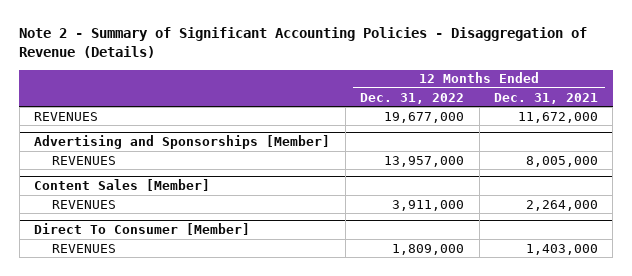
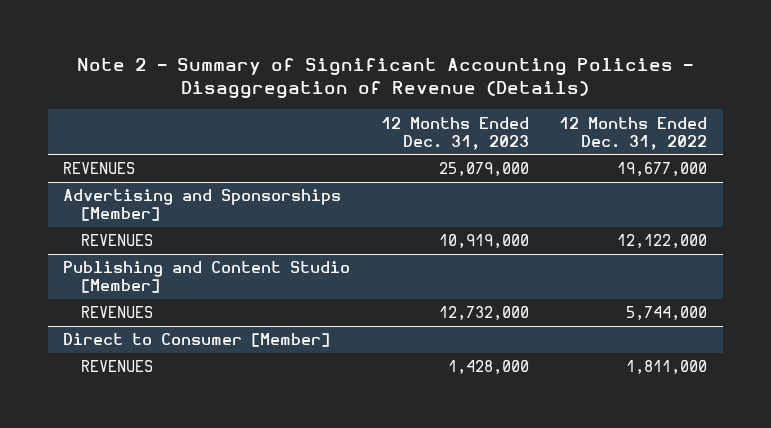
[493,92,598,104] Dec. 31, 2021 -> none
none -> [380,116,529,150] 12 Months Ended Dec. 31, 2023
[34,179,211,192] Content Sales [Member] -> none
[384,155,465,167] 13,957,000 -> [617,234,708,250] 12,122,000
none -> [63,261,351,294] Publishing and Content Studio [Member]
[392,199,465,211] 3,911,000 -> [626,306,708,322] 5,744,000
[34,223,251,236] Direct To Consumer [Member] -> [63,333,331,348] Direct to Consumer [Member]
[392,243,465,255] 1,809,000 -> [626,360,708,376] 1,811,000

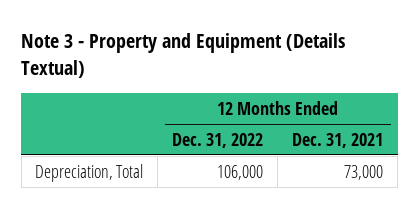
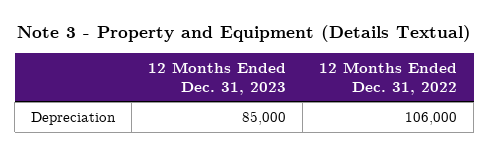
[292,132,384,148] Dec. 31, 2021 -> none
none -> [148,61,287,95] 12 Months Ended Dec. 31, 2023
[35,163,144,182] Depreciation, Total -> [31,111,117,125] Depreciation

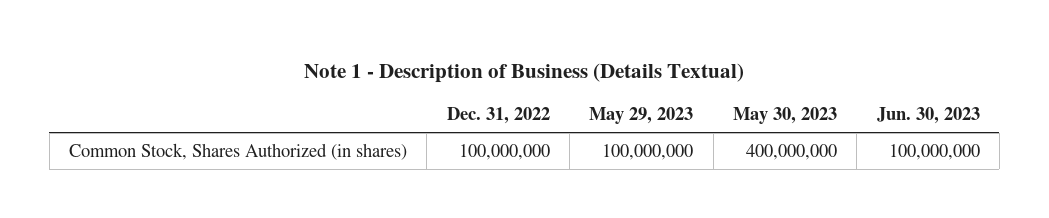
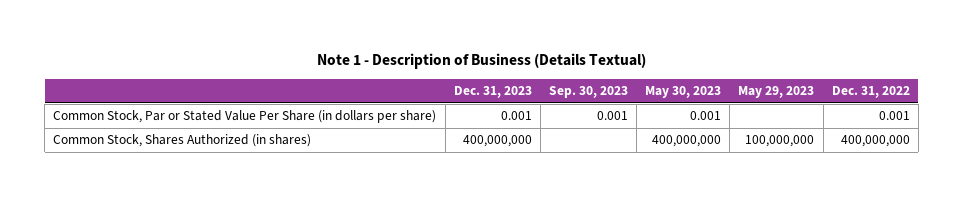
[876,107,980,125] Jun. 30, 2023 -> none
none -> [453,86,532,99] Dec. 31, 2023
none -> [548,86,628,99] Sep. 30, 2023
none -> [53,110,437,124] Common Stock, Par or Stated Value Per Share (in dollars per share)
[458,144,550,161] 100,000,000 -> [840,135,910,148] 400,000,000

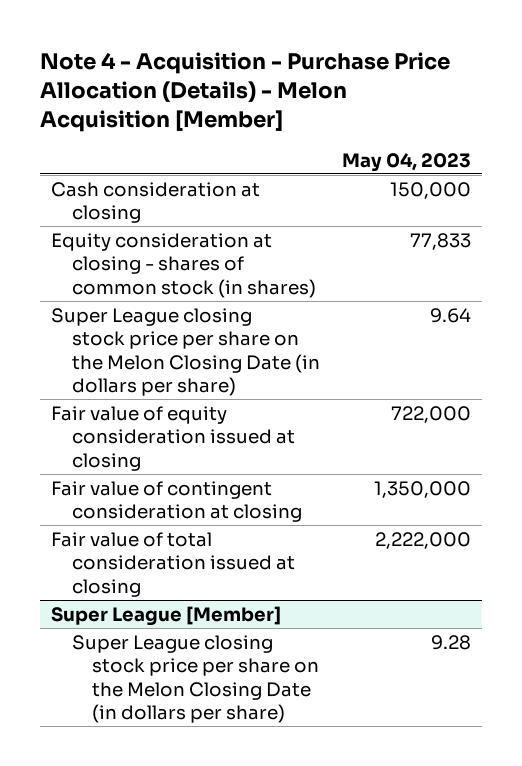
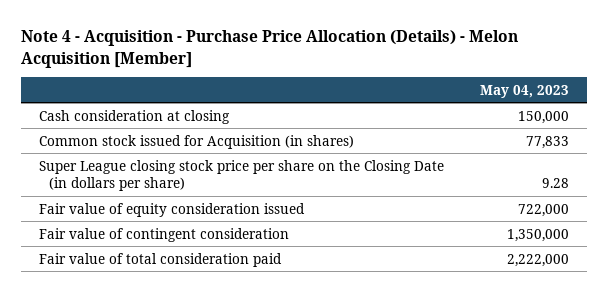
[51,605,282,626] Super League [Member] -> none
[71,634,319,723] Super League closing stock price per share on the Melon Closing Date (in dollars per share) -> none
[51,232,316,298] Equity consideration at closing - shares of common stock (in shares) -> [39,134,355,149] Common stock issued for Acquisition (in shares)
[51,307,320,396] Super League closing stock price per share on the Melon Closing Date (in dollars per share) -> [39,159,445,191] Super League closing stock price per share on the Closing Date (in dollars per share)
[429,307,471,323] 9.64 -> [541,177,569,188] 9.28
[51,405,295,471] Fair value of equity consideration issued at closing -> [39,202,306,217] Fair value of equity consideration issued
[51,480,302,523] Fair value of contingent consideration at closing -> [39,227,290,242] Fair value of contingent consideration
[51,531,295,597] Fair value of total consideration issued at closing -> [39,252,283,267] Fair value of total consideration paid

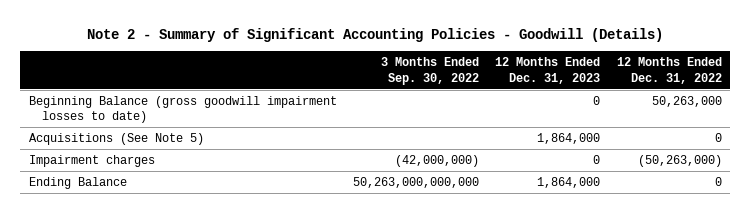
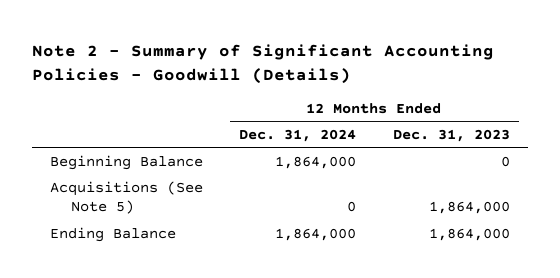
[381,57,480,85] 3 Months Ended Sep. 30, 2022 -> none
[616,57,722,84] 12 Months Ended Dec. 31, 2022 -> none
none -> [239,128,357,142] Dec. 31, 2024
[28,95,337,124] Beginning Balance (gross goodwill impairment losses to date) -> [50,154,204,170] Beginning Balance
[28,154,155,167] Impairment charges -> none

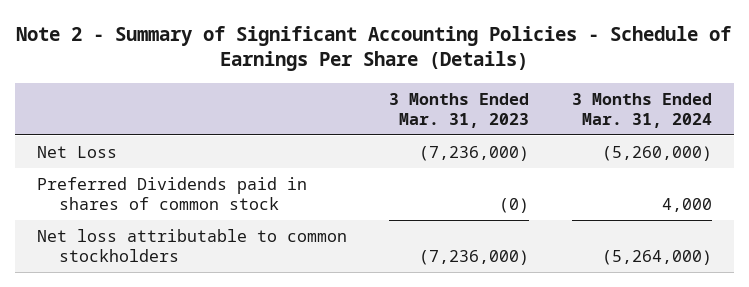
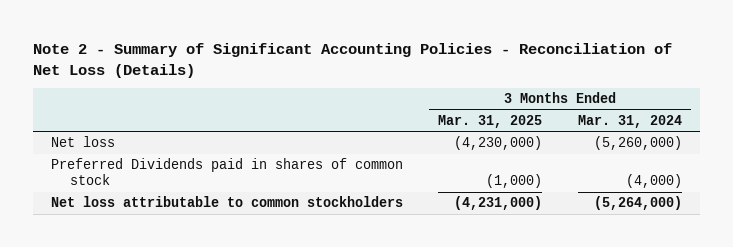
[16,25,733,72] Note 2 - Summary of Significant Accounting Policies - Schedule of Earnings Per Share (Details) -> [33,42,673,78] Note 2 - Summary of Significant Accounting Policies - Reconciliation of Net Loss (Details)
[389,92,530,128] 3 Months Ended Mar. 31, 2023 -> none
none -> [438,115,543,129] Mar. 31, 2025
[36,145,117,158] Net Loss -> [50,136,115,148] Net loss
[662,197,713,212] 4,000 -> [625,174,682,189] (4,000)

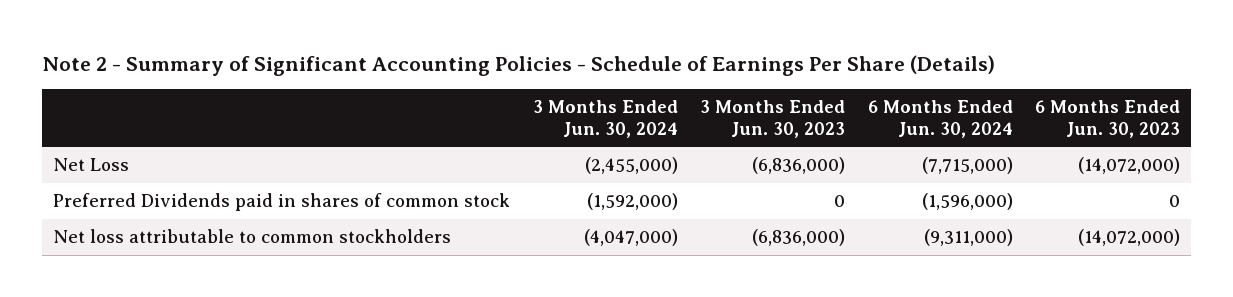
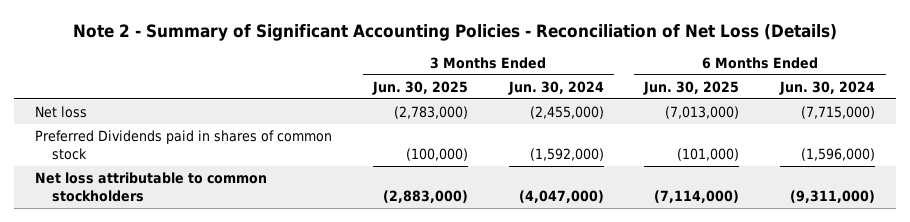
[42,54,996,76] Note 2 - Summary of Significant Accounting Policies - Schedule of Earnings Per Share (Details) -> [73,23,838,41] Note 2 - Summary of Significant Accounting Policies - Reconciliation of Net Loss (Details)
[700,100,846,138] 3 Months Ended Jun. 30, 2023 -> none
[1034,100,1180,138] 6 Months Ended Jun. 30, 2023 -> none
none -> [371,81,468,96] Jun. 30, 2025
none -> [643,81,740,96] Jun. 30, 2025
[53,158,130,172] Net Loss -> [34,106,87,119] Net loss

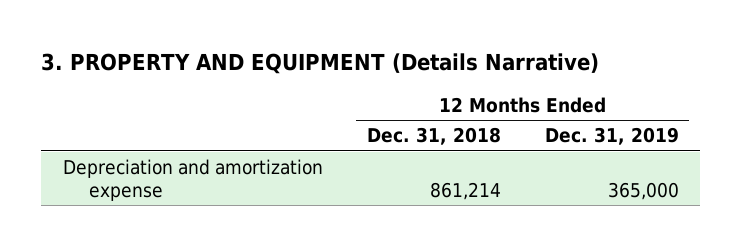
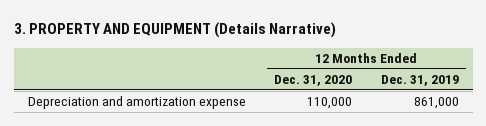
[366,127,501,146] Dec. 31, 2018 -> none
none -> [274,74,353,86] Dec. 31, 2020
[607,181,679,200] 365,000 -> [413,97,459,110] 861,000

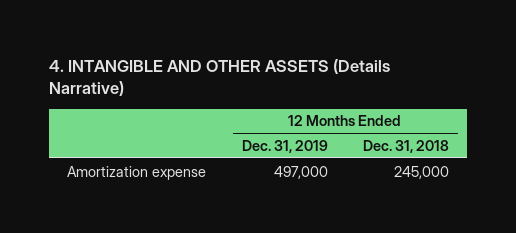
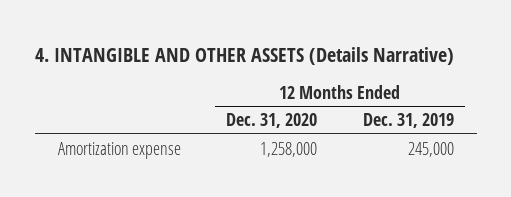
[363,139,450,153] Dec. 31, 2018 -> none
none -> [226,113,318,129] Dec. 31, 2020
[273,165,328,179] 497,000 -> [407,141,454,157] 245,000

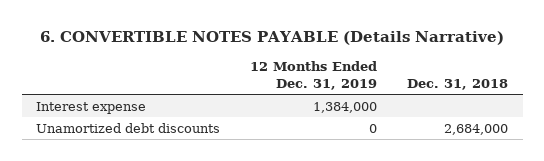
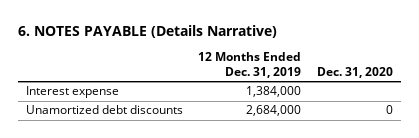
[40,30,505,45] 6. CONVERTIBLE NOTES PAYABLE (Details Narrative) -> [17,24,277,38] 6. NOTES PAYABLE (Details Narrative)
[406,78,508,90] Dec. 31, 2018 -> none
none -> [317,66,394,78] Dec. 31, 2020
[369,123,378,133] 0 -> [246,105,302,117] 2,684,000

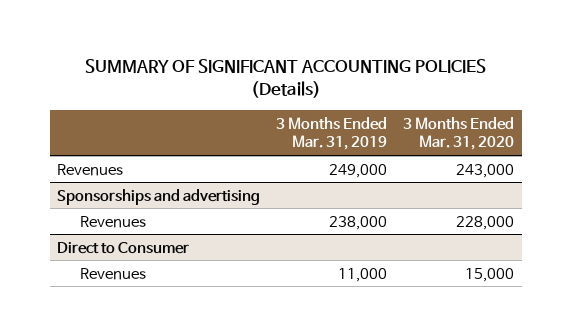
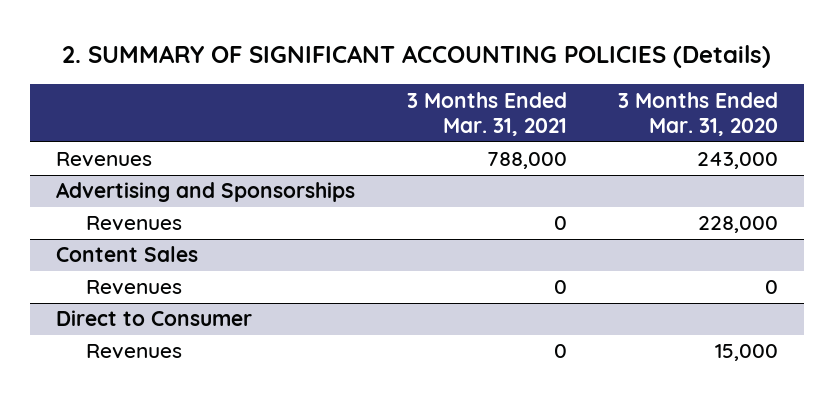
[84,59,486,99] SUMMARY OF SIGNIFICANT ACCOUNTING POLICIES (Details) -> [62,45,772,69] 2. SUMMARY OF SIGNIFICANT ACCOUNTING POLICIES (Details)
[276,116,388,151] 3 Months Ended Mar. 31, 2019 -> none
none -> [406,91,567,137] 3 Months Ended Mar. 31, 2021
[57,188,261,205] Sponsorships and advertising -> [56,182,356,203] Advertising and Sponsorships
none -> [56,246,199,263] Content Sales
none -> [85,280,182,296] Revenues

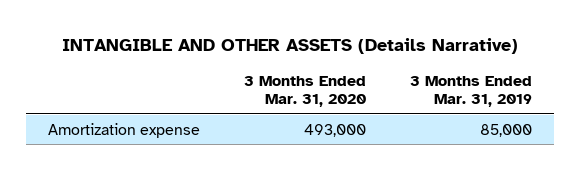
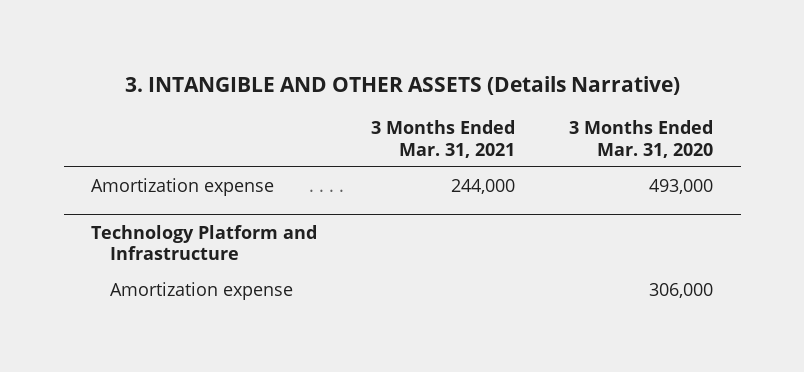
[62,37,519,54] INTANGIBLE AND OTHER ASSETS (Details Narrative) -> [125,75,681,95] 3. INTANGIBLE AND OTHER ASSETS (Details Narrative)
[409,75,532,108] 3 Months Ended Mar. 31, 2019 -> none
none -> [371,120,516,158] 3 Months Ended Mar. 31, 2021
none -> [90,224,317,261] Technology Platform and Infrastructure
none -> [110,282,294,301] Amortization expense

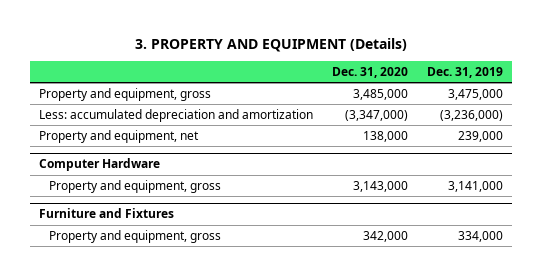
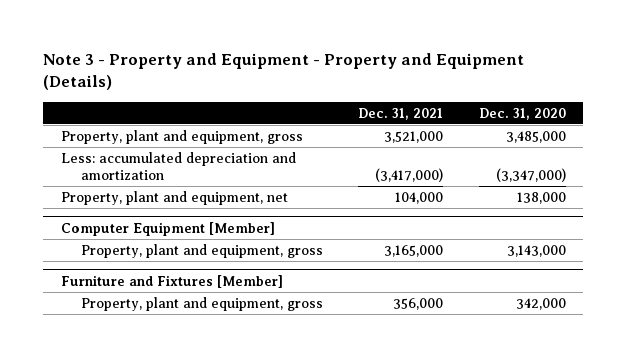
[135,37,408,52] 3. PROPERTY AND EQUIPMENT (Details) -> [43,53,525,91] Note 3 - Property and Equipment - Property and Equipment (Details)
[426,66,503,78] Dec. 31, 2019 -> none
none -> [358,107,444,120] Dec. 31, 2021
[39,88,212,102] Property and equipment, gross -> [61,129,304,144] Property, plant and equipment, gross
[39,130,200,144] Property and equipment, net -> [61,190,289,205] Property, plant and equipment, net
[39,158,161,172] Computer Hardware -> [61,221,276,236] Computer Equipment [Member]
[49,180,222,194] Property and equipment, gross -> [80,243,323,258] Property, plant and equipment, gross
[39,208,175,219] Furniture and Fixtures -> [61,274,284,288] Furniture and Fixtures [Member]
[49,230,222,244] Property and equipment, gross -> [80,296,323,311] Property, plant and equipment, gross

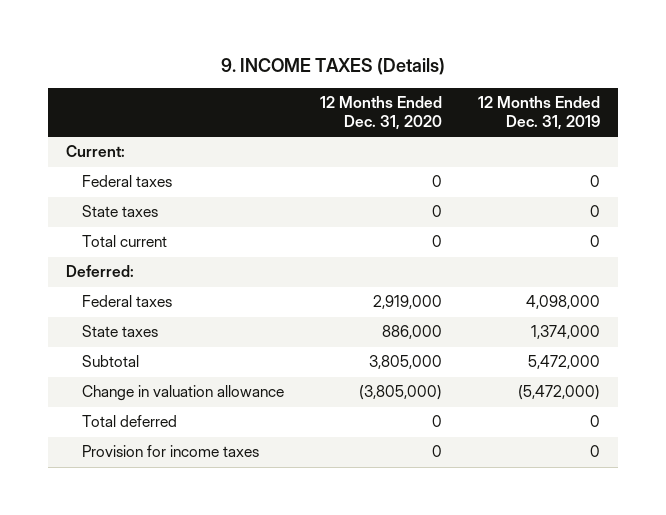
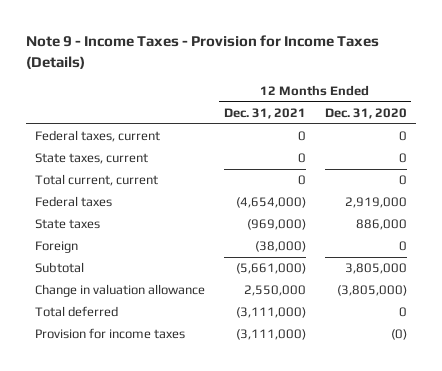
[220,58,445,76] 9. INCOME TAXES (Details) -> [25,35,379,69] Note 9 - Income Taxes - Provision for Income Taxes (Details)
[477,96,600,131] 12 Months Ended Dec. 31, 2019 -> none
none -> [224,108,307,120] Dec. 31, 2021
[66,145,126,158] Current: -> none
[66,265,135,278] Deferred: -> none
[81,175,172,188] Federal taxes -> [35,130,161,143] Federal taxes, current
[81,205,158,218] State taxes -> [35,153,149,165] State taxes, current
[81,235,167,248] Total current -> [35,174,159,187] Total current, current
none -> [35,241,79,254] Foreign
[431,445,442,458] 0 -> [390,329,407,341] (0)

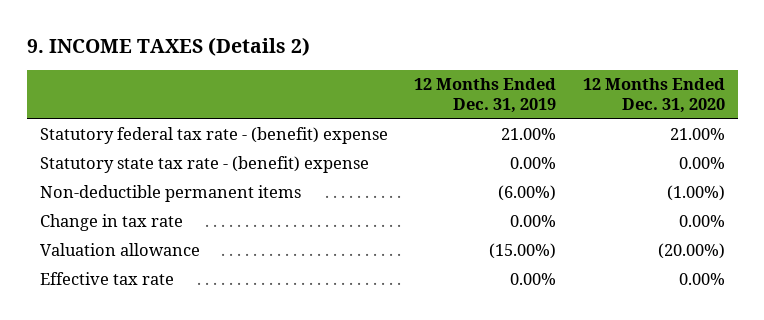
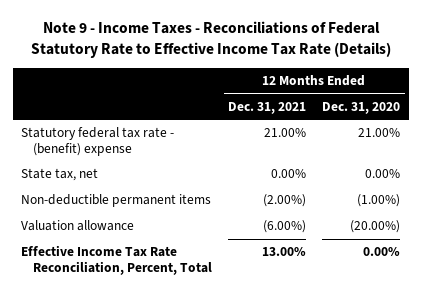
[26,36,310,56] 9. INCOME TAXES (Details 2) -> [30,21,391,59] Note 9 - Income Taxes - Reconciliations of Federal Statutory Rate to Effective Income Tax Rate (Details)
[414,78,557,113] 12 Months Ended Dec. 31, 2019 -> none
none -> [228,101,307,114] Dec. 31, 2021
[39,155,369,173] Statutory state tax rate - (benefit) expense -> [20,168,98,182] State tax, net
[39,213,183,231] Change in tax rate -> none
[39,271,174,285] Effective tax rate -> [20,245,212,276] Effective Income Tax Rate Reconciliation, Percent, Total

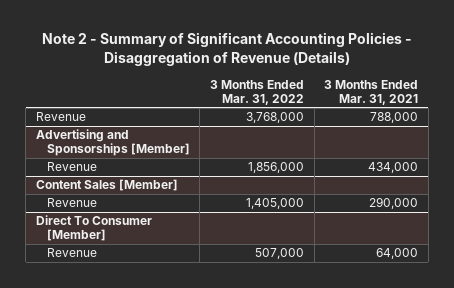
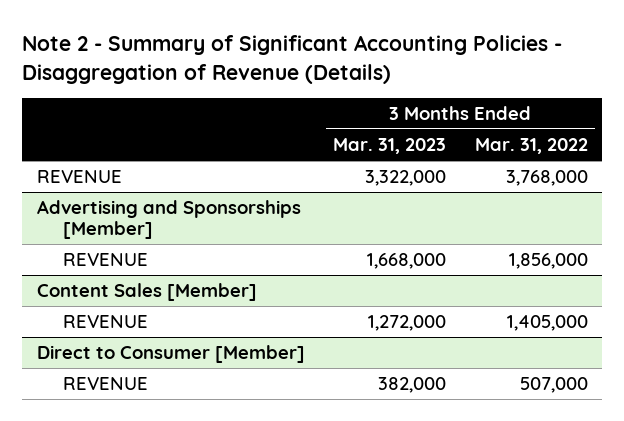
[324,79,419,105] 3 Months Ended Mar. 31, 2021 -> none
none -> [333,138,447,155] Mar. 31, 2023
[35,112,86,122] Revenue -> [36,170,122,184] REVENUE
[46,162,97,172] Revenue -> [62,253,148,267] REVENUE
[46,198,97,208] Revenue -> [62,315,148,329] REVENUE
[35,215,152,242] Direct To Consumer [Member] -> [36,345,305,364] Direct to Consumer [Member]
[46,248,97,258] Revenue -> [62,377,148,391] REVENUE

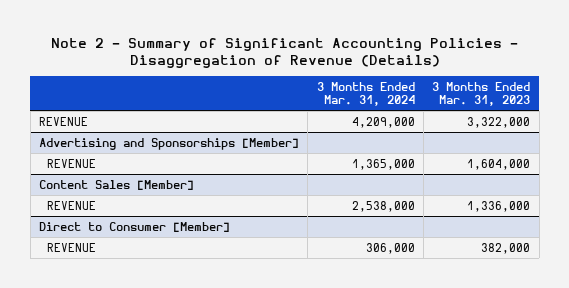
[474,138,588,155] Mar. 31, 2022 -> none
none -> [316,81,415,107] 3 Months Ended Mar. 31, 2024
[367,253,447,270] 1,668,000 -> [467,158,531,170] 1,604,000
[368,315,447,332] 1,272,000 -> [467,200,531,212] 1,336,000

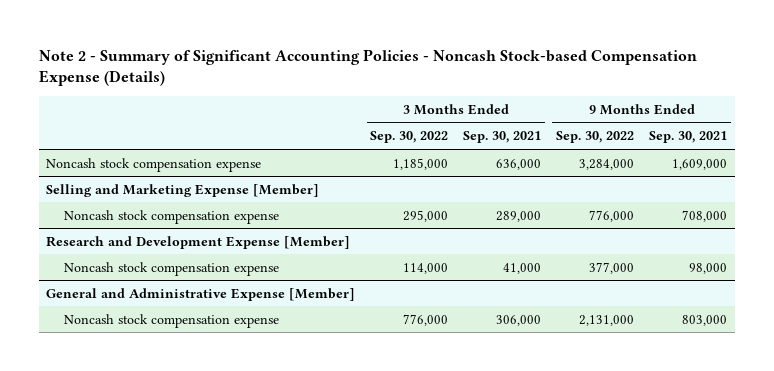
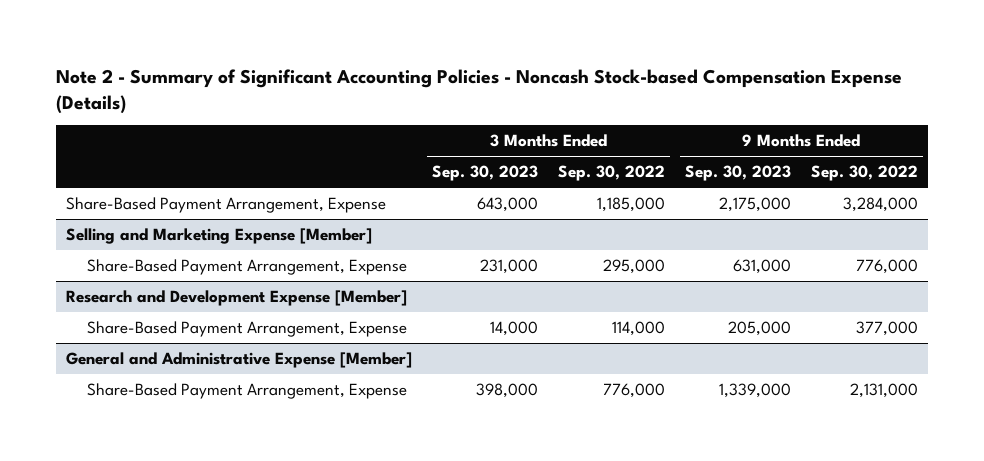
[463,131,542,144] Sep. 30, 2021 -> none
[649,131,728,144] Sep. 30, 2021 -> none
none -> [432,165,539,182] Sep. 30, 2023
none -> [685,165,792,182] Sep. 30, 2023
[46,157,262,172] Noncash stock compensation expense -> [66,197,387,214] Share-Based Payment Arrangement, Expense
[63,209,279,224] Noncash stock compensation expense -> [86,259,407,276] Share-Based Payment Arrangement, Expense
[63,261,279,276] Noncash stock compensation expense -> [86,321,407,338] Share-Based Payment Arrangement, Expense
[63,313,279,328] Noncash stock compensation expense -> [86,383,407,400] Share-Based Payment Arrangement, Expense

